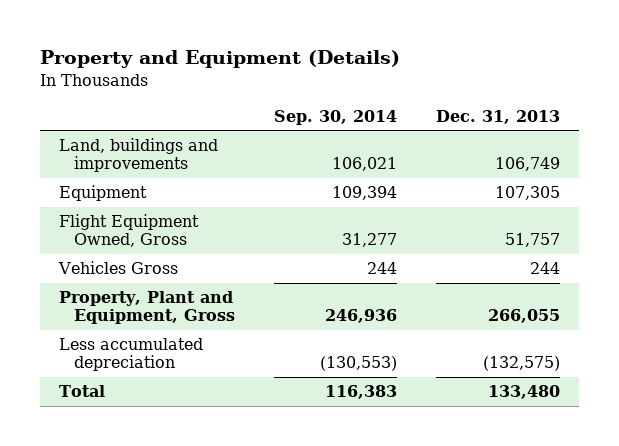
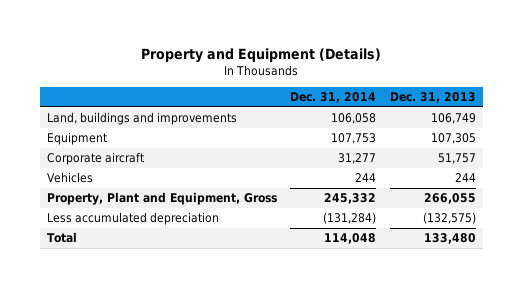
[274,109,398,125] Sep. 30, 2014 -> none
none -> [290,91,377,103] Dec. 31, 2014
[58,214,199,248] Flight Equipment Owned, Gross -> [46,152,144,166] Corporate aircraft
[57,261,178,275] Vehicles Gross -> [46,172,93,184] Vehicles

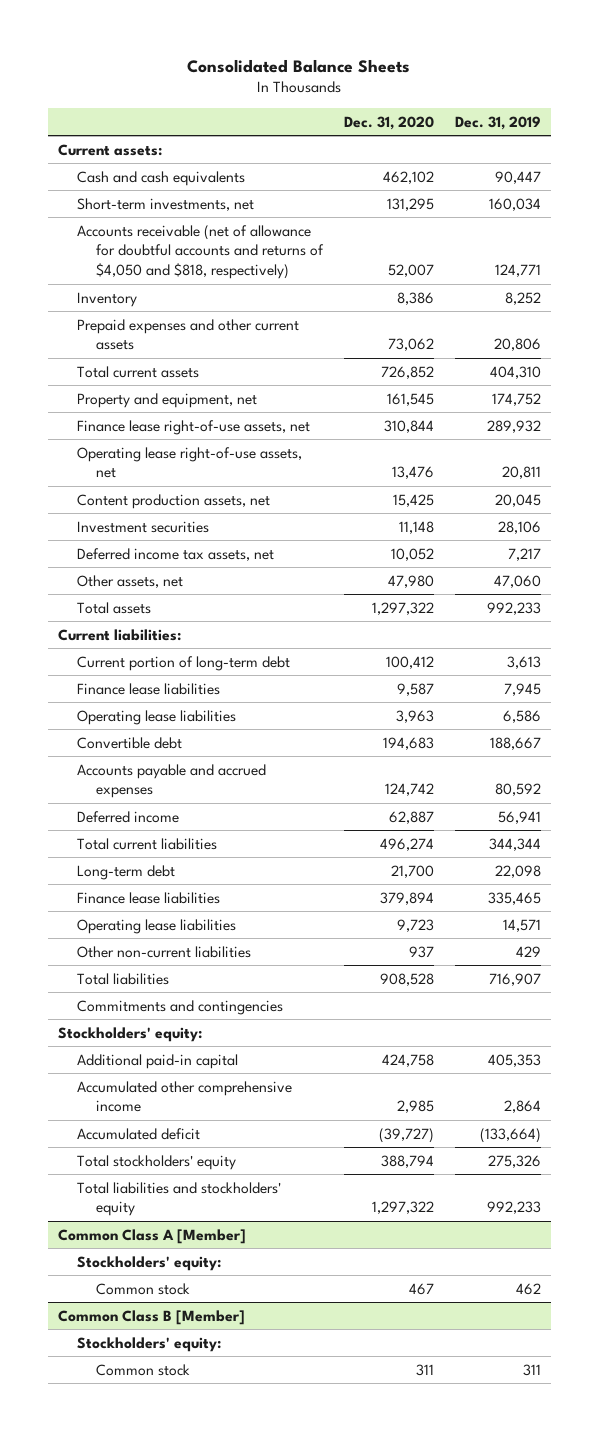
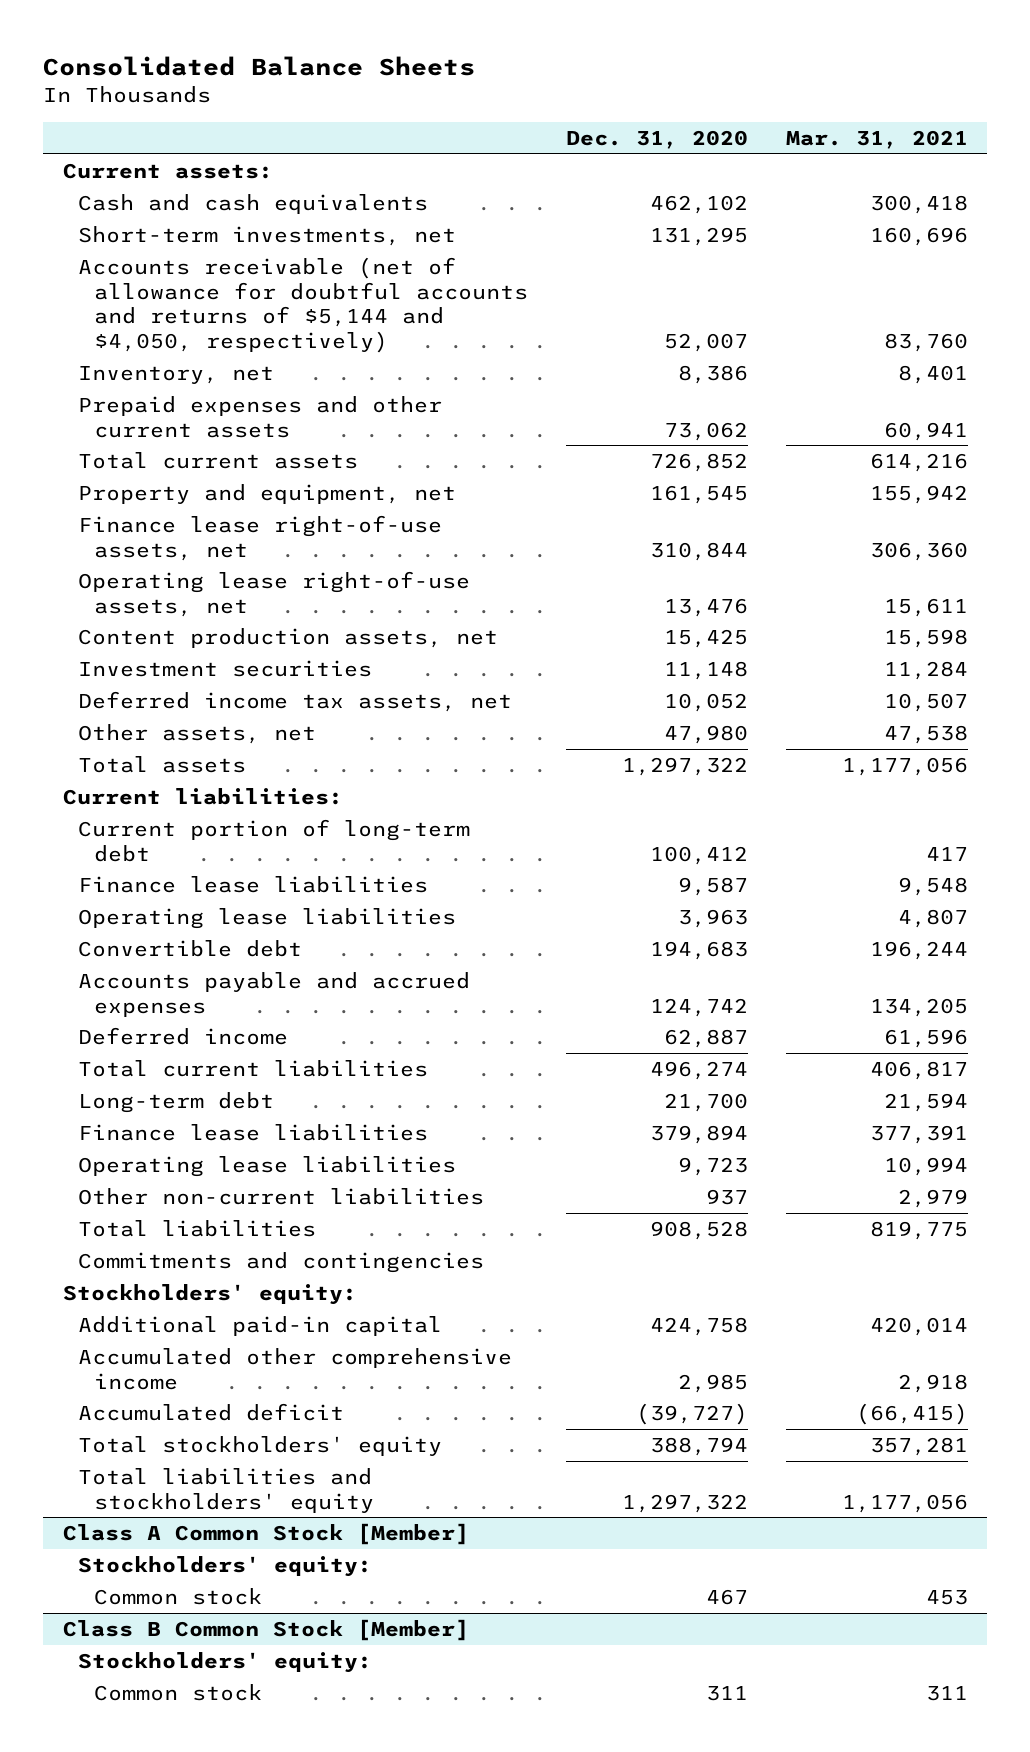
[454,115,541,130] Dec. 31, 2019 -> none
none -> [785,130,968,150] Mar. 31, 2021
[76,224,324,279] Accounts receivable (net of allowance for doubtful accounts and returns of $4,050 and $818, respectively) -> [78,256,528,353] Accounts receivable (net of allowance for doubtful accounts and returns of $5,144 and $4,050, respectively)
[76,291,137,307] Inventory -> [78,365,275,384] Inventory, net
[58,1228,247,1244] Common Class A [Member] -> [62,1522,469,1545] Class A Common Stock [Member]
[58,1309,246,1325] Common Class B [Member] -> [62,1618,469,1641] Class B Common Stock [Member]

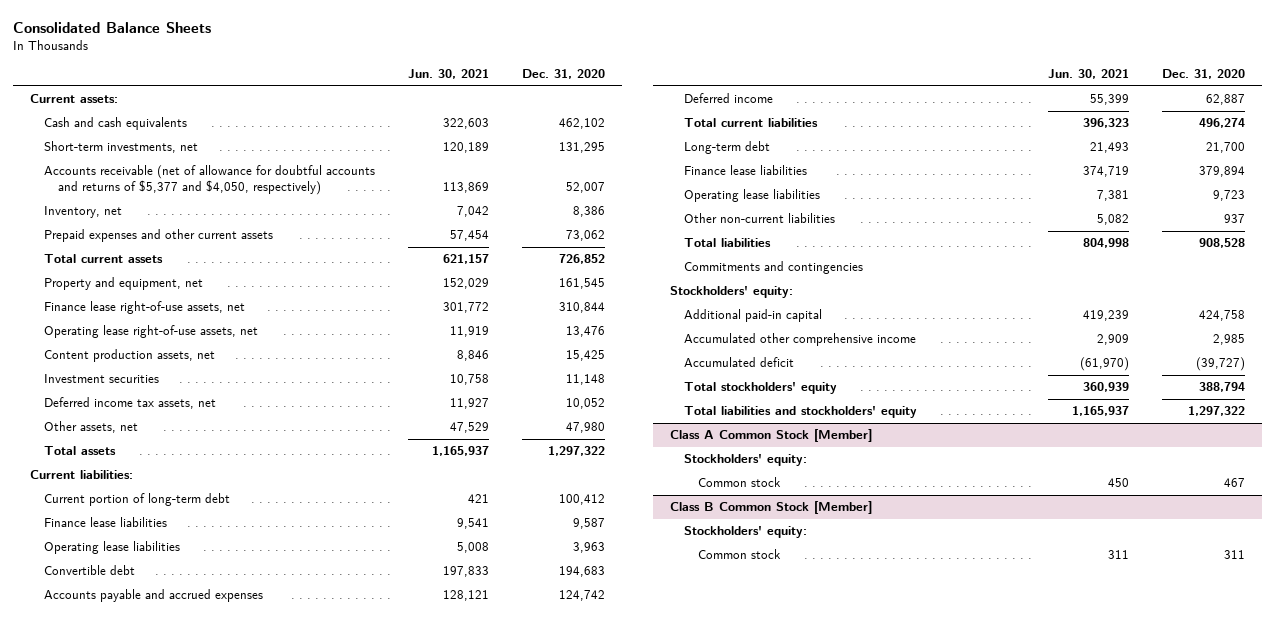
[785,130,968,150] Mar. 31, 2021 -> none
none -> [408,69,490,80] Jun. 30, 2021
[78,256,528,353] Accounts receivable (net of allowance for doubtful accounts and returns of $5,144 and $4,050, respectively) -> [43,165,375,196] Accounts receivable (net of allowance for doubtful accounts and returns of $5,377 and $4,050, respectively)

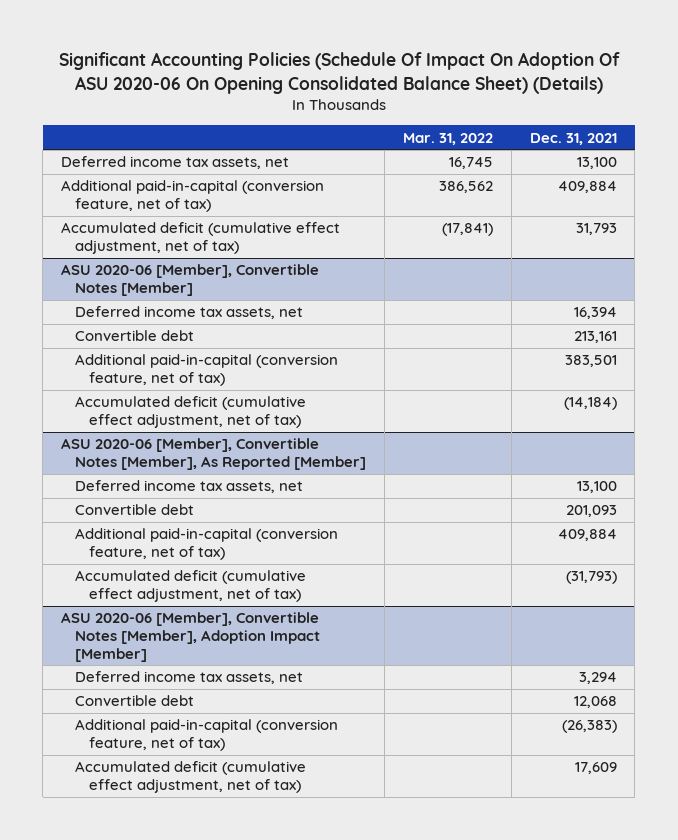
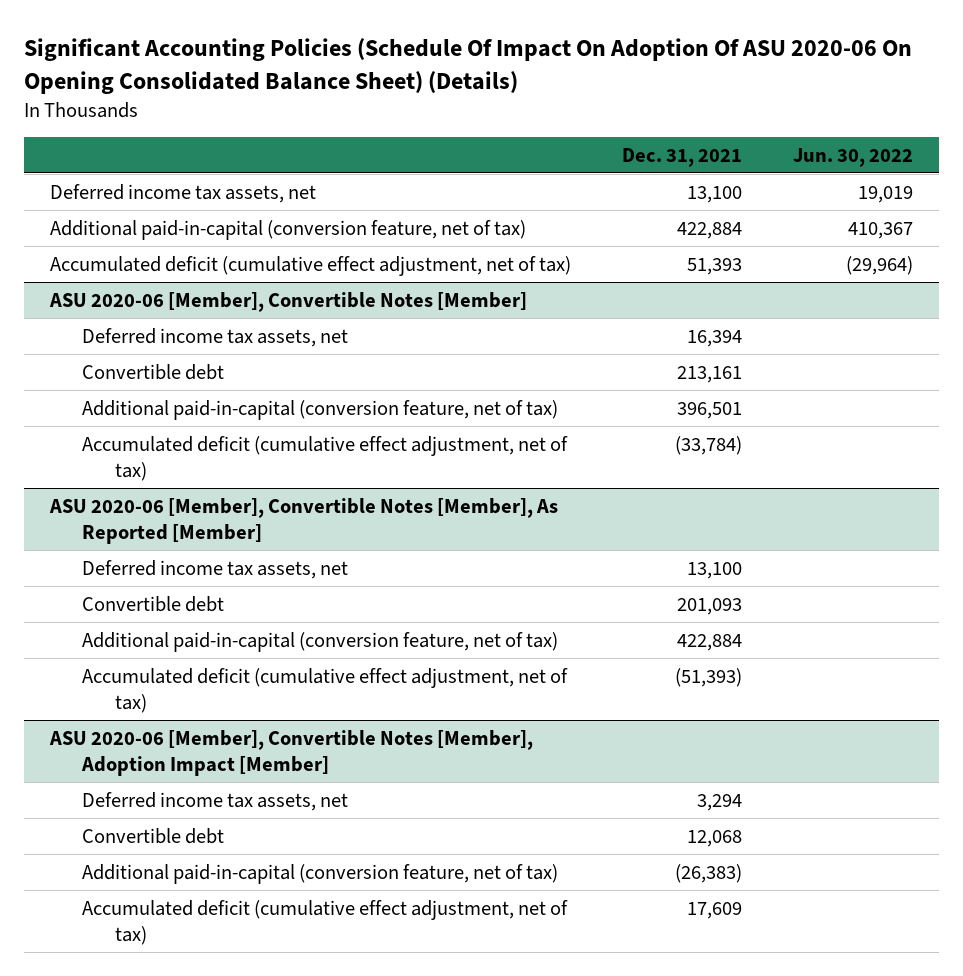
[402,132,493,145] Mar. 31, 2022 -> none
none -> [792,147,913,167] Jun. 30, 2022
[557,181,617,194] 409,884 -> [676,221,742,239] 422,884
[575,223,617,236] 31,793 -> [686,257,742,275] 51,393
[564,355,617,368] 383,501 -> [676,401,742,419] 396,501
[563,397,617,411] (14,184) -> [674,435,742,455] (33,784)
[557,529,617,542] 409,884 -> [676,633,742,651] 422,884
[565,571,617,585] (31,793) -> [674,667,742,687] (51,393)

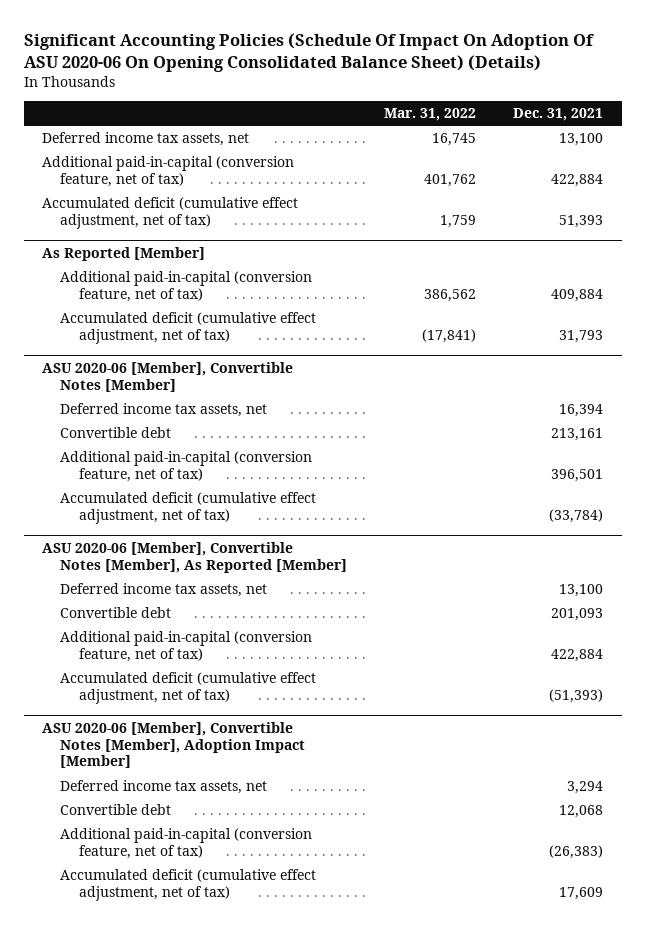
[792,147,913,167] Jun. 30, 2022 -> none
none -> [384,108,477,122] Mar. 31, 2022
none -> [42,246,206,261] As Reported [Member]
none -> [60,271,313,303] Additional paid-in-capital (conversion feature, net of tax)
none -> [60,312,317,345] Accumulated deficit (cumulative effect adjustment, net of tax)

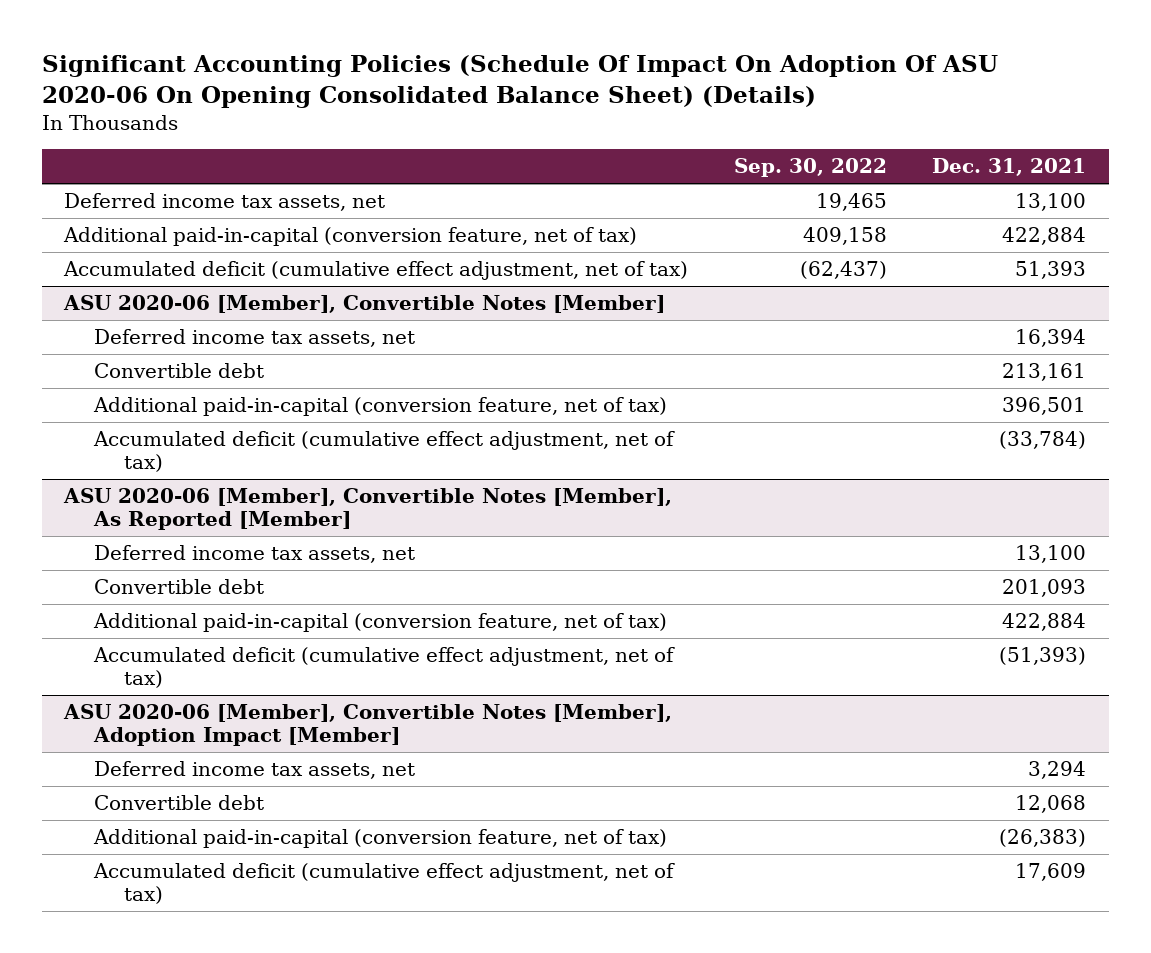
[384,108,477,122] Mar. 31, 2022 -> none
none -> [733,158,887,178] Sep. 30, 2022
[42,246,206,261] As Reported [Member] -> none
[60,271,313,303] Additional paid-in-capital (conversion feature, net of tax) -> none
[60,312,317,345] Accumulated deficit (cumulative effect adjustment, net of tax) -> none

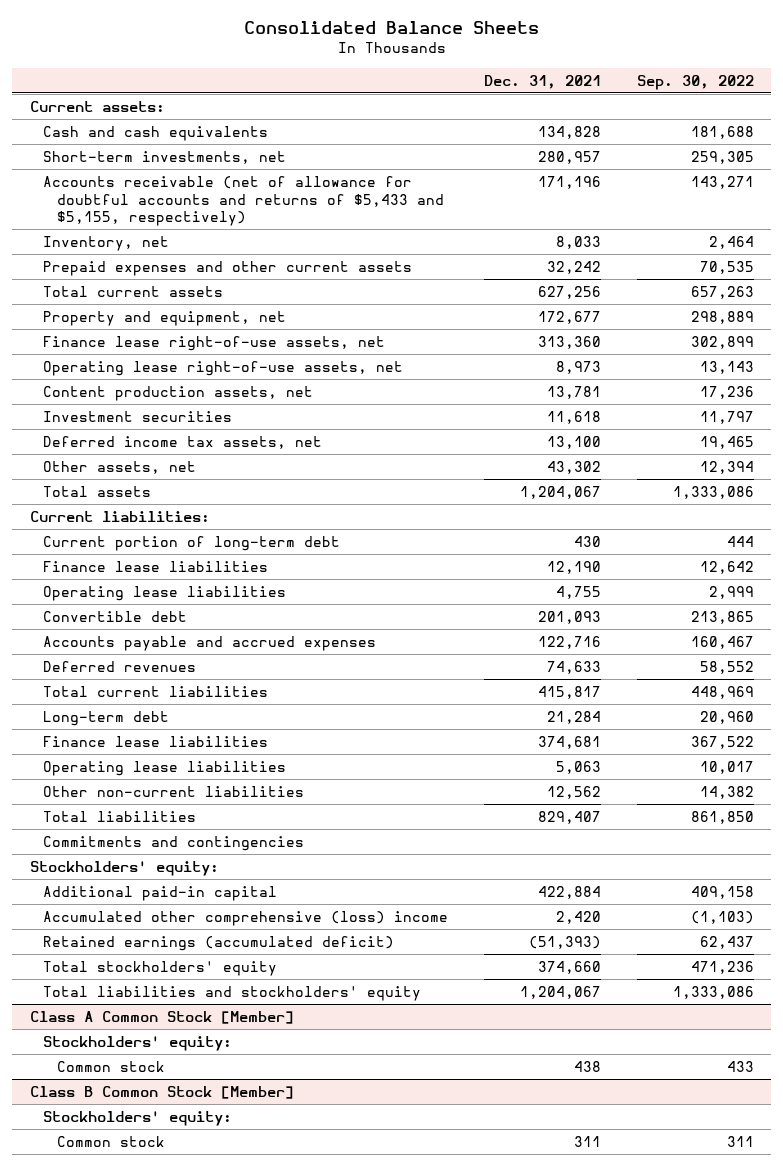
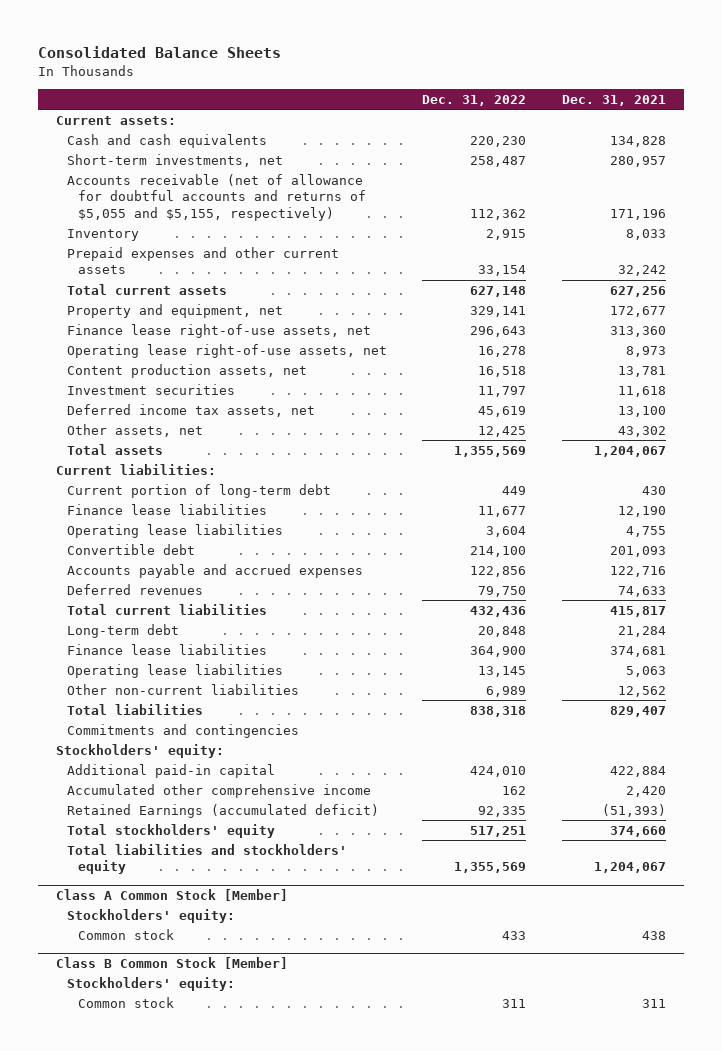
[636,74,754,90] Sep. 30, 2022 -> none
none -> [422,94,527,106] Dec. 31, 2022
[43,175,444,227] Accounts receivable (net of allowance for doubtful accounts and returns of $5,433 and $5,155, respectively) -> [66,173,366,221] Accounts receivable (net of allowance for doubtful accounts and returns of $5,055 and $5,155, respectively)
[43,235,170,251] Inventory, net -> [66,228,139,241] Inventory
[43,910,449,926] Accumulated other comprehensive (loss) income -> [66,783,371,798] Accumulated other comprehensive income
[43,935,395,951] Retained earnings (accumulated deficit) -> [66,803,379,818] Retained Earnings (accumulated deficit)

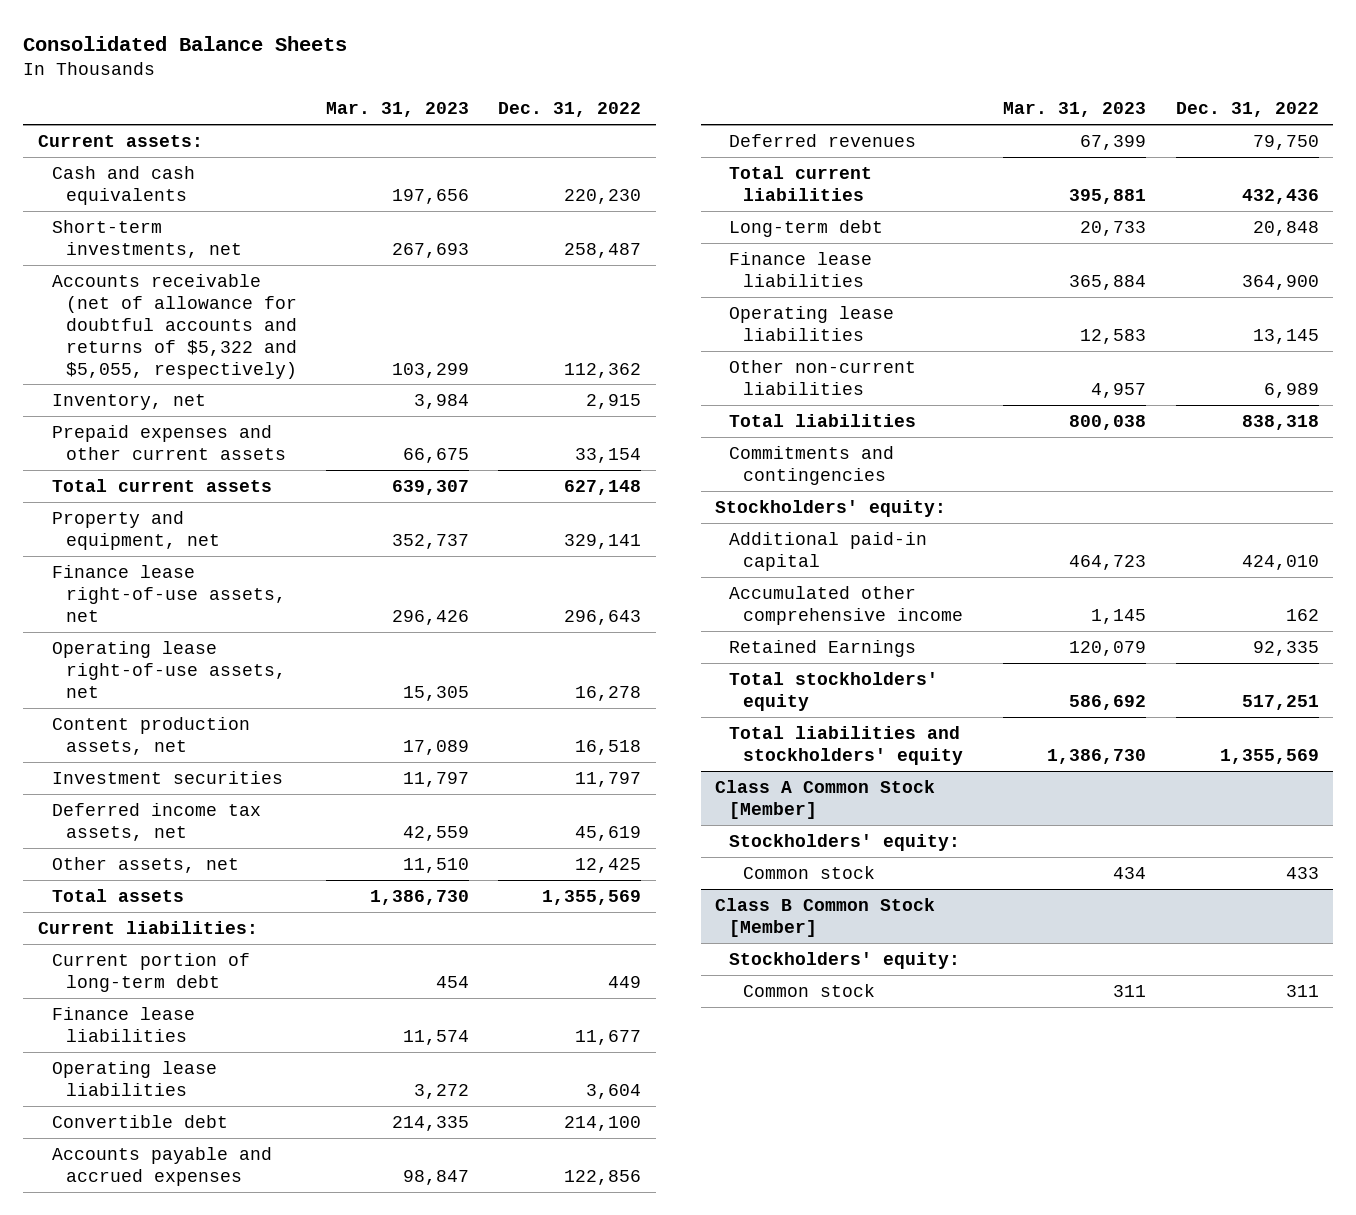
[561,94,666,106] Dec. 31, 2021 -> none
none -> [325,102,469,118] Mar. 31, 2023
[66,173,366,221] Accounts receivable (net of allowance for doubtful accounts and returns of $5,055 and $5,155, respectively) -> [51,273,297,379] Accounts receivable (net of allowance for doubtful accounts and returns of $5,322 and $5,055, respectively)
[66,228,139,241] Inventory -> [51,393,206,410] Inventory, net
[66,803,379,818] Retained Earnings (accumulated deficit) -> [729,639,917,657] Retained Earnings

